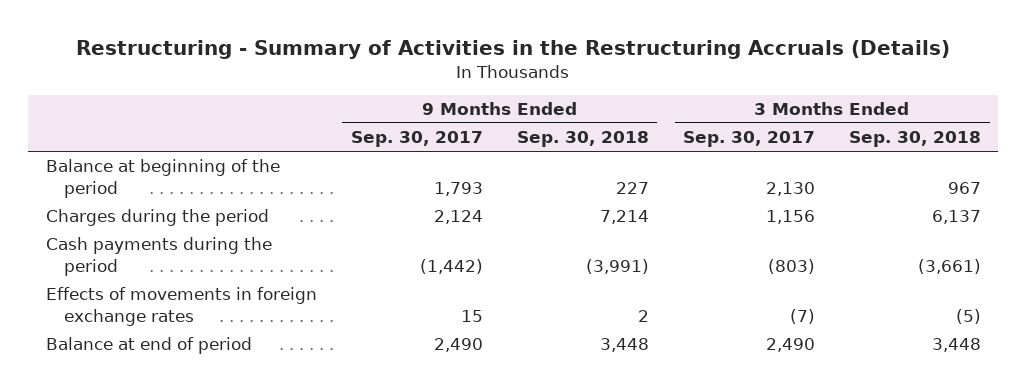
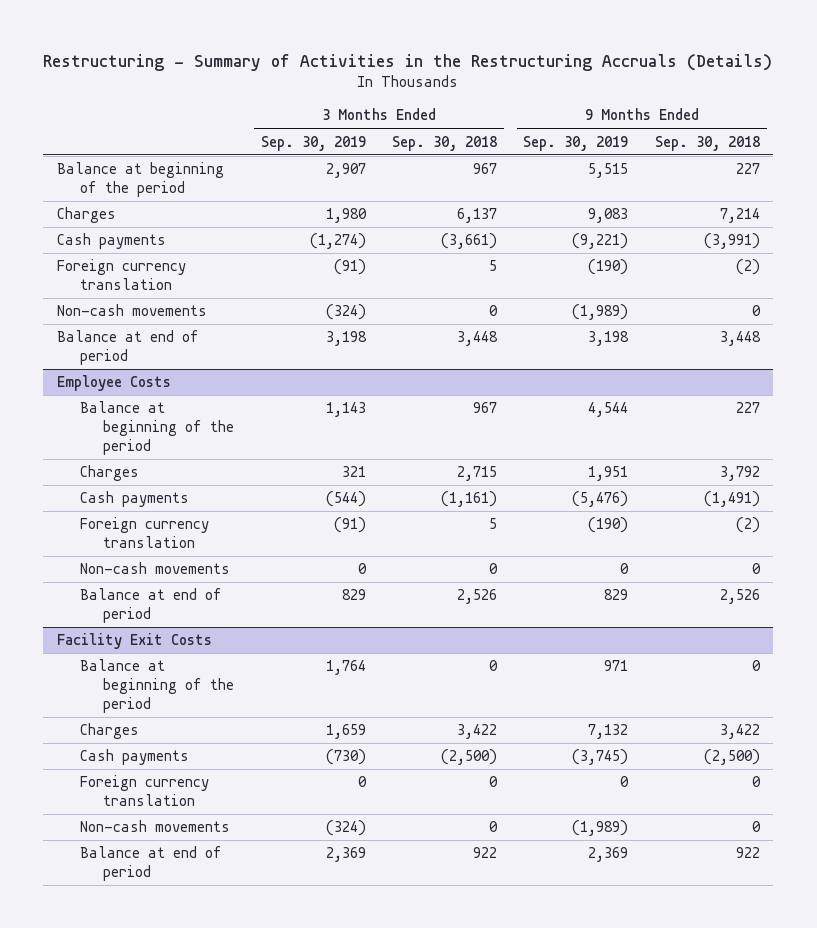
[350,131,483,148] Sep. 30, 2017 -> none
[683,131,816,148] Sep. 30, 2017 -> none
none -> [260,135,366,151] Sep. 30, 2019
none -> [523,135,629,151] Sep. 30, 2019
[45,287,317,327] Effects of movements in foreign exchange rates -> none
[45,209,269,227] Charges during the period -> [56,207,116,224] Charges
[45,237,272,277] Cash payments during the period -> [56,233,166,250] Cash payments
none -> [56,259,186,290] Foreign currency translation
none -> [56,304,207,317] Non-cash movements
none -> [56,375,171,392] Employee Costs
none -> [79,401,235,455] Balance at beginning of the period
none -> [79,465,139,482] Charges
none -> [79,491,189,508] Cash payments
none -> [79,517,209,548] Foreign currency translation
none -> [79,562,230,575] Non-cash movements
none -> [79,588,222,623] Balance at end of period
none -> [56,633,212,650] Facility Exit Costs
none -> [79,659,235,713] Balance at beginning of the period
none -> [79,723,139,740] Charges
none -> [79,749,189,766] Cash payments
none -> [79,775,209,806] Foreign currency translation
none -> [79,820,230,833] Non-cash movements
none -> [79,846,222,881] Balance at end of period

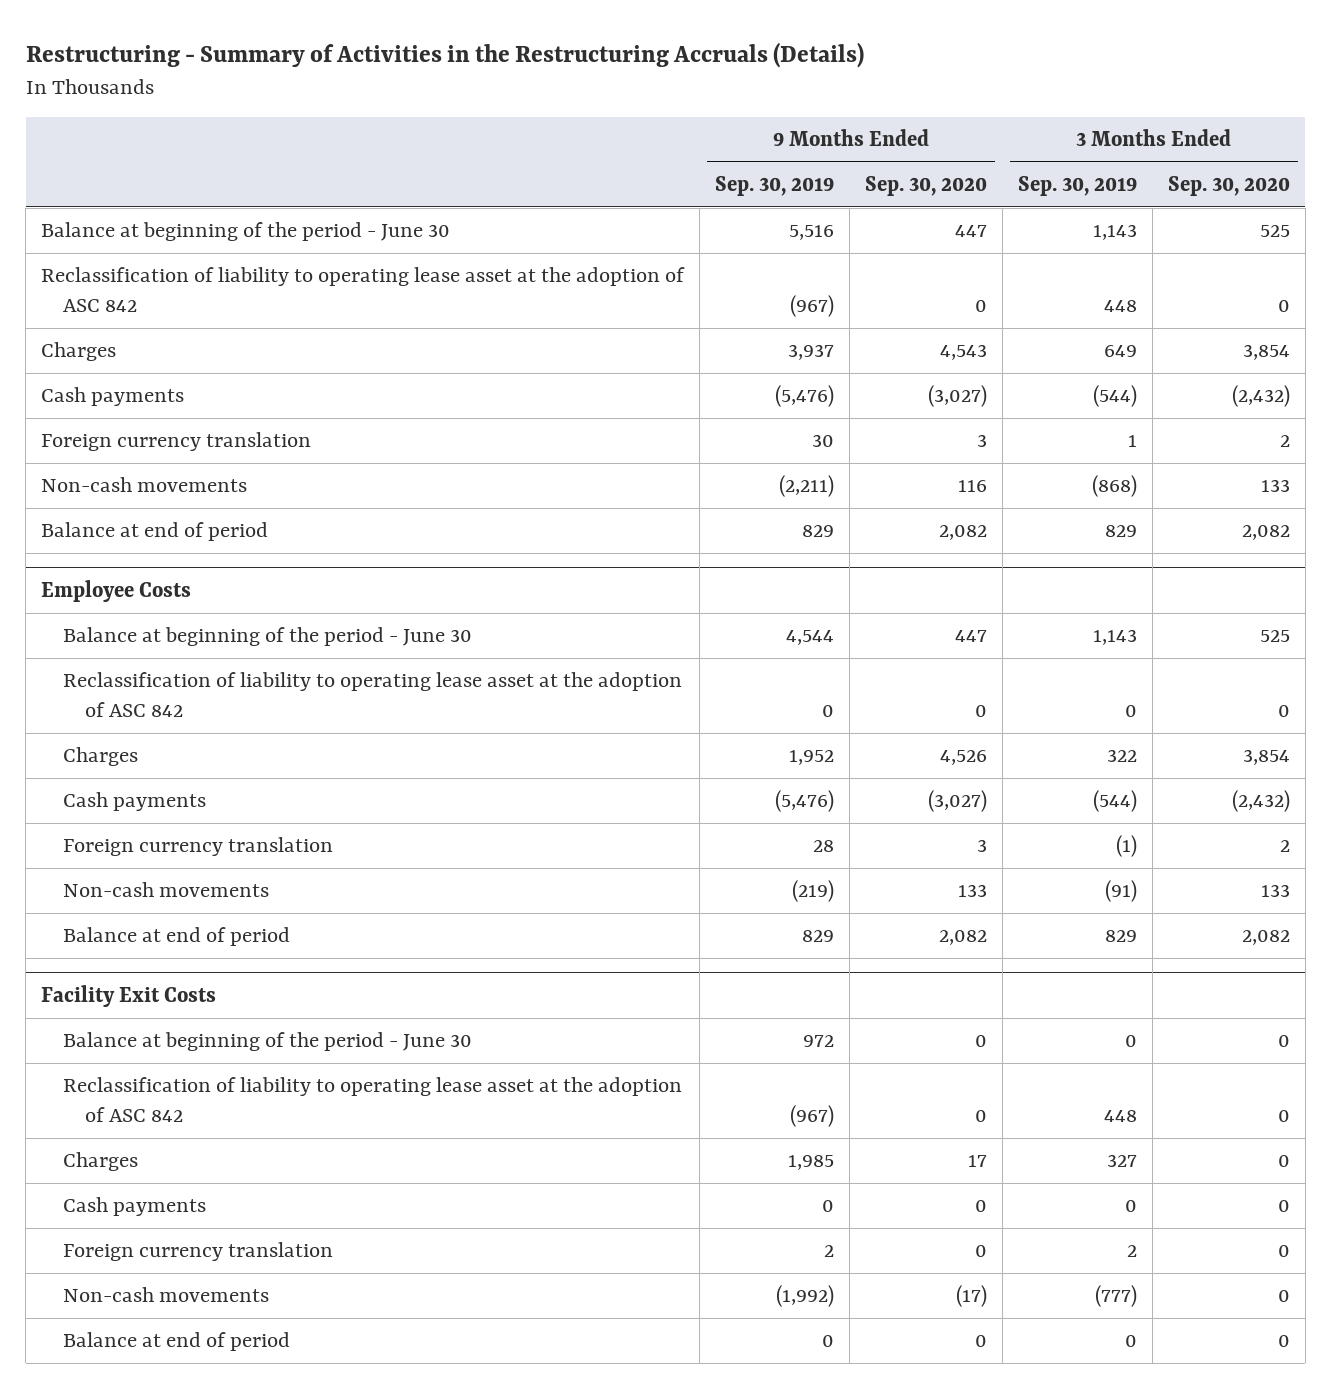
[392,135,498,151] Sep. 30, 2018 -> none
[654,135,760,151] Sep. 30, 2018 -> none
none -> [865,176,988,197] Sep. 30, 2020
none -> [1167,176,1290,197] Sep. 30, 2020
[56,162,224,197] Balance at beginning of the period -> [41,222,451,242] Balance at beginning of the period - June 30
[325,163,366,179] 2,907 -> [1092,224,1137,241] 1,143
[588,163,629,179] 5,515 -> [789,225,835,241] 5,516
none -> [41,267,686,312] Reclassification of liability to operating lease asset at the adoption of ASC 842
[325,208,367,224] 1,980 -> [1103,345,1137,358] 649
[588,208,629,224] 9,083 -> [788,344,835,361] 3,937
[309,233,366,250] (1,274) -> [1092,385,1137,408] (544)
[572,233,629,250] (9,221) -> [775,385,835,408] (5,476)
[333,259,366,276] (91) -> [1127,435,1137,448] 1
[588,259,629,276] (190) -> [812,434,835,448] 30
[325,304,366,321] (324) -> [1091,475,1137,498] (868)
[572,304,629,321] (1,989) -> [779,475,835,498] (2,211)
[325,331,367,347] 3,198 -> [1104,525,1137,538] 829
[588,331,630,347] 3,198 -> [802,525,835,538] 829
[79,401,235,455] Balance at beginning of the period -> [63,627,473,647] Balance at beginning of the period - June 30
none -> [63,672,683,717] Reclassification of liability to operating lease asset at the adoption of ASC 842
[341,466,366,478] 321 -> [1106,749,1137,763] 322
[588,466,629,482] 1,951 -> [789,750,835,766] 1,952
[333,517,366,534] (91) -> [1115,835,1137,858] (1)
[588,517,629,534] (190) -> [813,840,835,853] 28
[357,563,367,575] 0 -> [1104,880,1137,903] (91)
[620,563,630,575] 0 -> [792,880,835,903] (219)
[79,659,235,713] Balance at beginning of the period -> [63,1032,473,1052] Balance at beginning of the period - June 30
[325,660,366,676] 1,764 -> [1124,1035,1137,1048] 0
[604,660,629,672] 971 -> [803,1035,835,1048] 972
none -> [63,1077,683,1122] Reclassification of liability to operating lease asset at the adoption of ASC 842
[325,724,366,740] 1,659 -> [1106,1154,1137,1168] 327
[588,724,629,740] 7,132 -> [788,1155,835,1171] 1,985
[325,749,366,766] (730) -> [1124,1200,1137,1213] 0
[572,749,629,766] (3,745) -> [822,1200,835,1213] 0
[357,776,367,788] 0 -> [1126,1245,1137,1258] 2
[620,776,630,788] 0 -> [824,1245,835,1258] 2
[325,820,366,837] (324) -> [1094,1285,1137,1308] (777)
[572,820,629,837] (1,989) -> [776,1285,835,1308] (1,992)
[325,847,366,863] 2,369 -> [1124,1335,1137,1348] 0
[588,847,629,863] 2,369 -> [822,1335,835,1348] 0

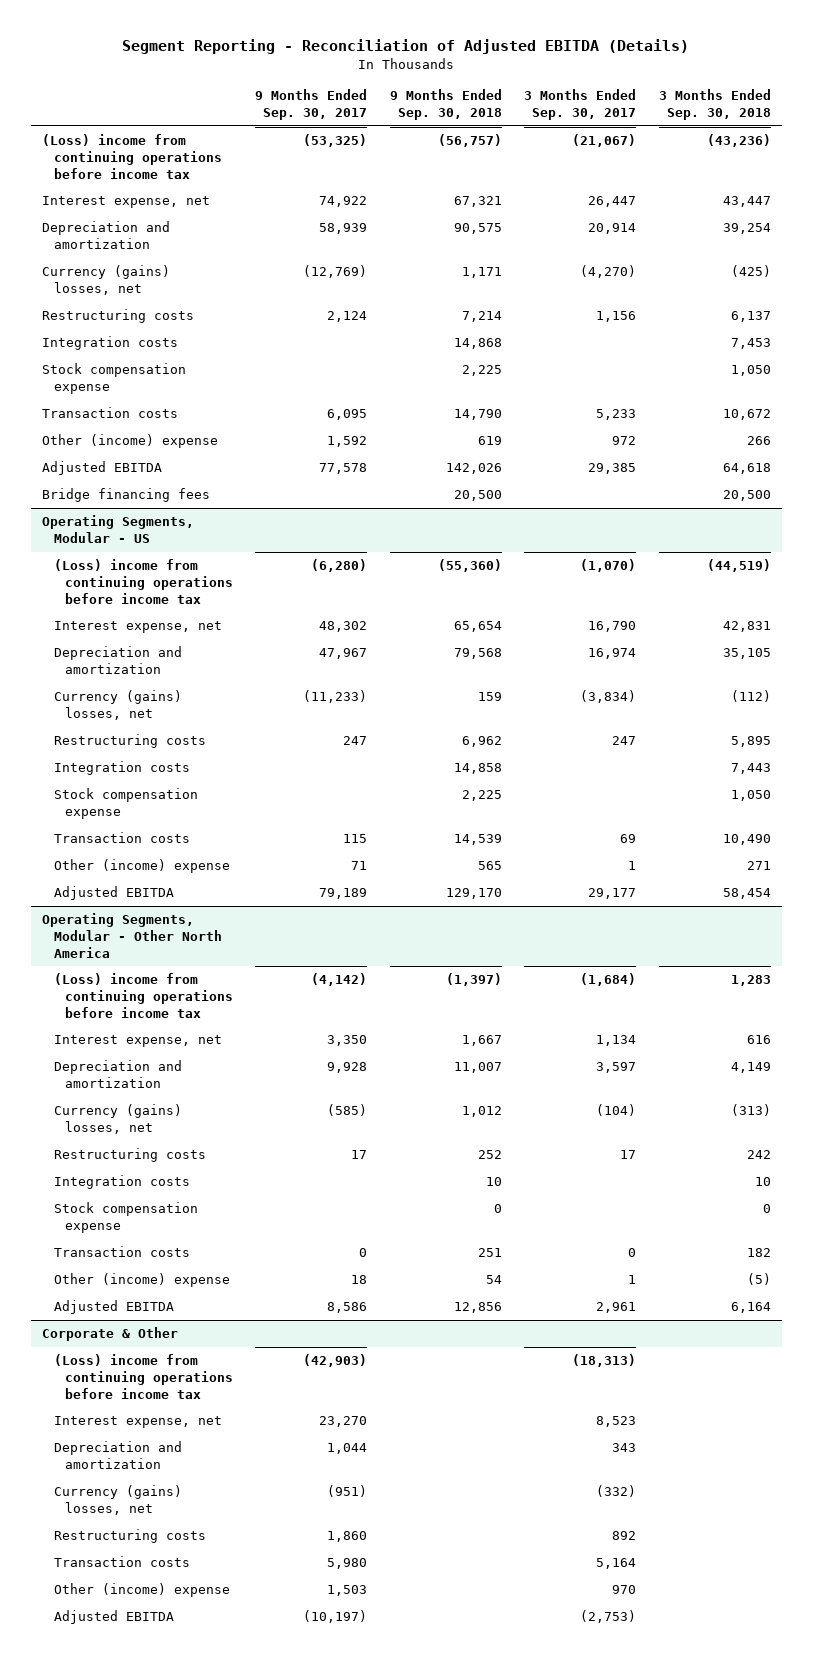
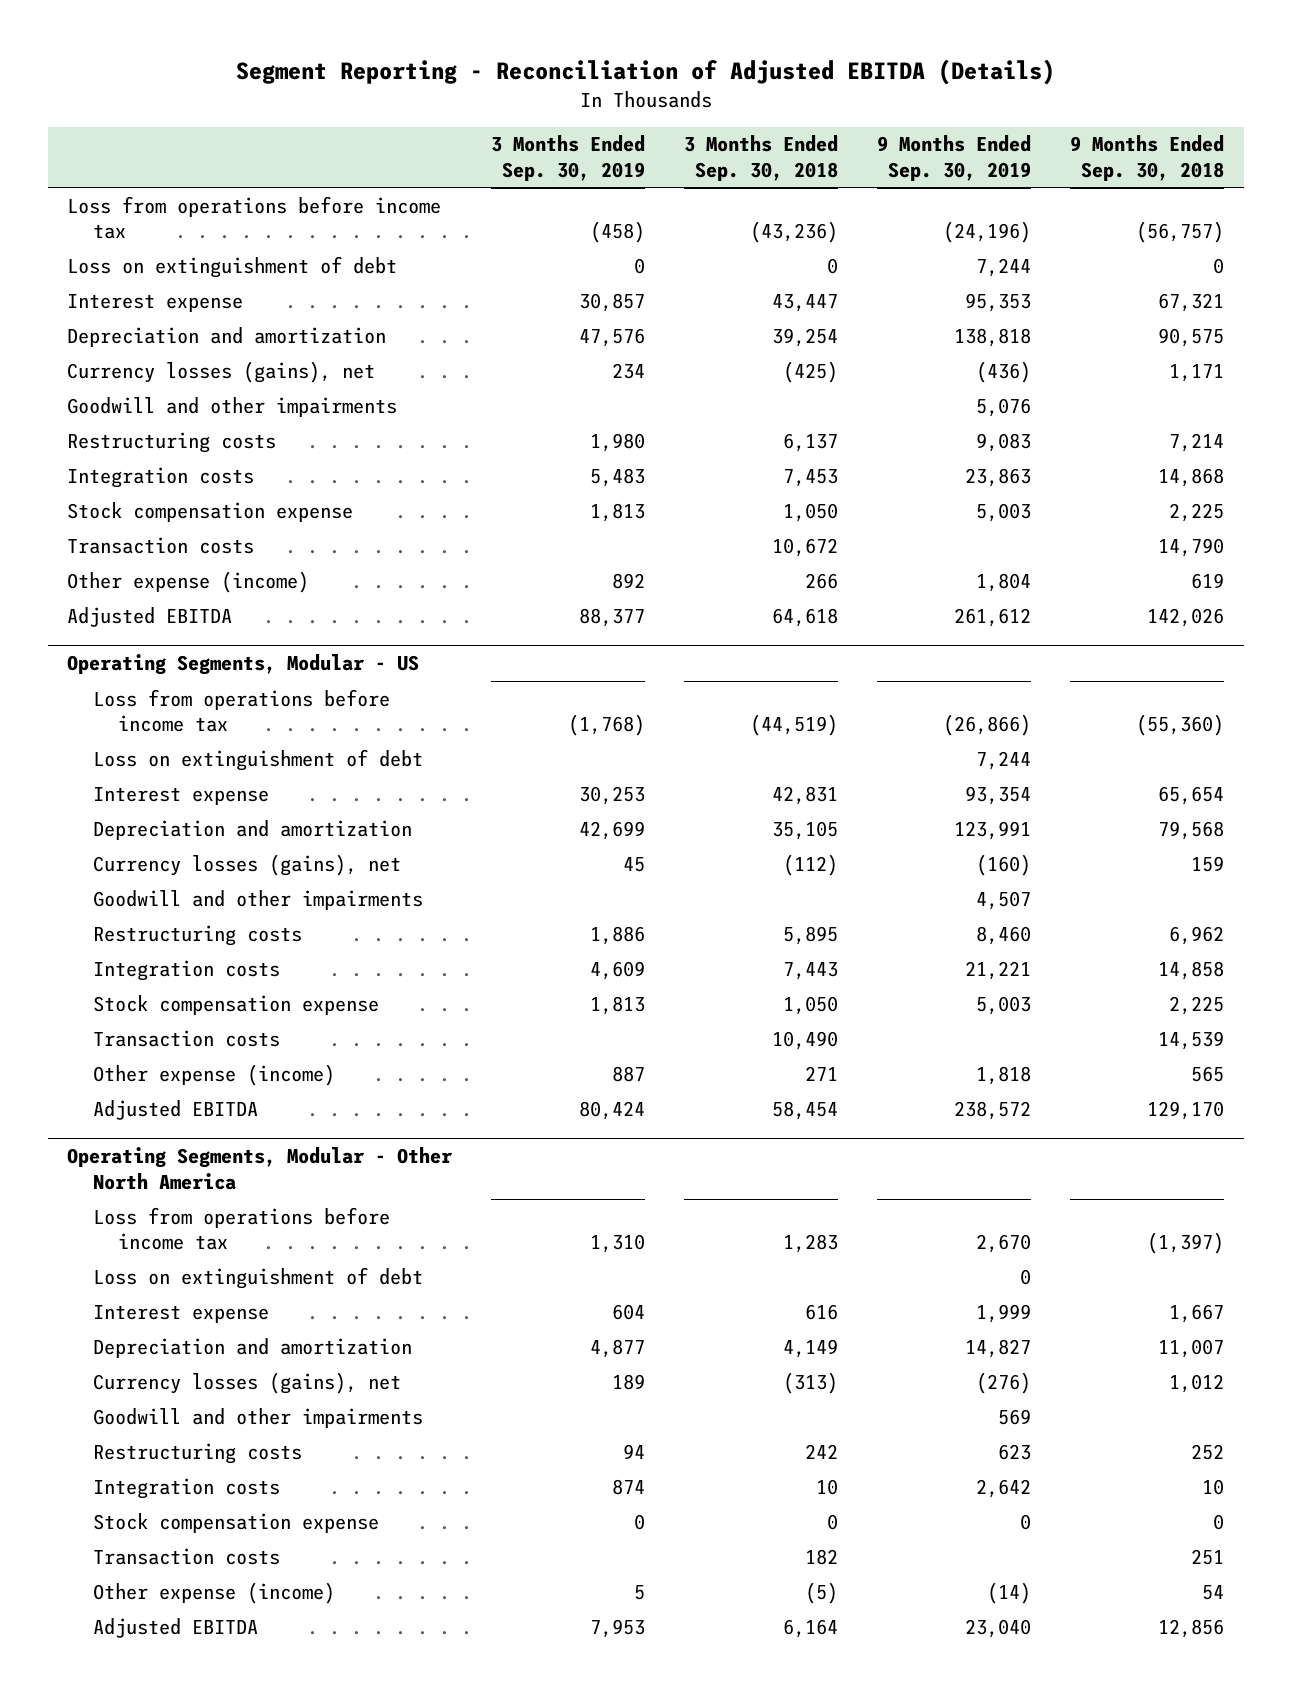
[255,89,368,120] 9 Months Ended Sep. 30, 2017 -> none
[524,89,637,120] 3 Months Ended Sep. 30, 2017 -> none
none -> [491,135,646,181] 3 Months Ended Sep. 30, 2019
none -> [877,135,1032,181] 9 Months Ended Sep. 30, 2019
[42,134,222,179] (Loss) income from continuing operations before income tax -> [67,195,442,239] Loss from operations before income tax
none -> [67,255,398,278] Loss on extinguishment of debt
[42,196,211,209] Interest expense, net -> [67,293,244,312] Interest expense
[42,265,171,295] Currency (gains) losses, net -> [67,360,376,383] Currency losses (gains), net
none -> [67,396,398,417] Goodwill and other impairments
[42,434,219,449] Other (income) expense -> [67,570,310,593] Other expense (income)
[42,488,211,503] Bridge financing fees -> none
[53,559,233,604] (Loss) income from continuing operations before income tax -> [92,688,390,732] Loss from operations before income tax
none -> [92,748,423,771] Loss on extinguishment of debt
[53,621,222,634] Interest expense, net -> [92,786,269,805] Interest expense
[53,690,182,720] Currency (gains) losses, net -> [92,853,401,876] Currency losses (gains), net
none -> [92,889,423,910] Goodwill and other impairments
[53,859,230,874] Other (income) expense -> [92,1063,335,1086] Other expense (income)
[53,973,233,1018] (Loss) income from continuing operations before income tax -> [92,1206,390,1250] Loss from operations before income tax
none -> [92,1266,423,1289] Loss on extinguishment of debt
[53,1035,222,1048] Interest expense, net -> [92,1304,269,1323] Interest expense
[53,1104,182,1134] Currency (gains) losses, net -> [92,1371,401,1394] Currency losses (gains), net
none -> [92,1407,423,1428] Goodwill and other impairments
[53,1273,230,1288] Other (income) expense -> [92,1581,335,1604] Other expense (income)
[42,1327,179,1342] Corporate & Other -> none
[53,1354,233,1399] (Loss) income from continuing operations before income tax -> none
[53,1416,222,1429] Interest expense, net -> none
[53,1441,182,1469] Depreciation and amortization -> none
[53,1485,182,1515] Currency (gains) losses, net -> none
[53,1529,206,1544] Restructuring costs -> none
[53,1556,190,1568] Transaction costs -> none
[53,1583,230,1598] Other (income) expense -> none
[53,1610,174,1625] Adjusted EBITDA -> none

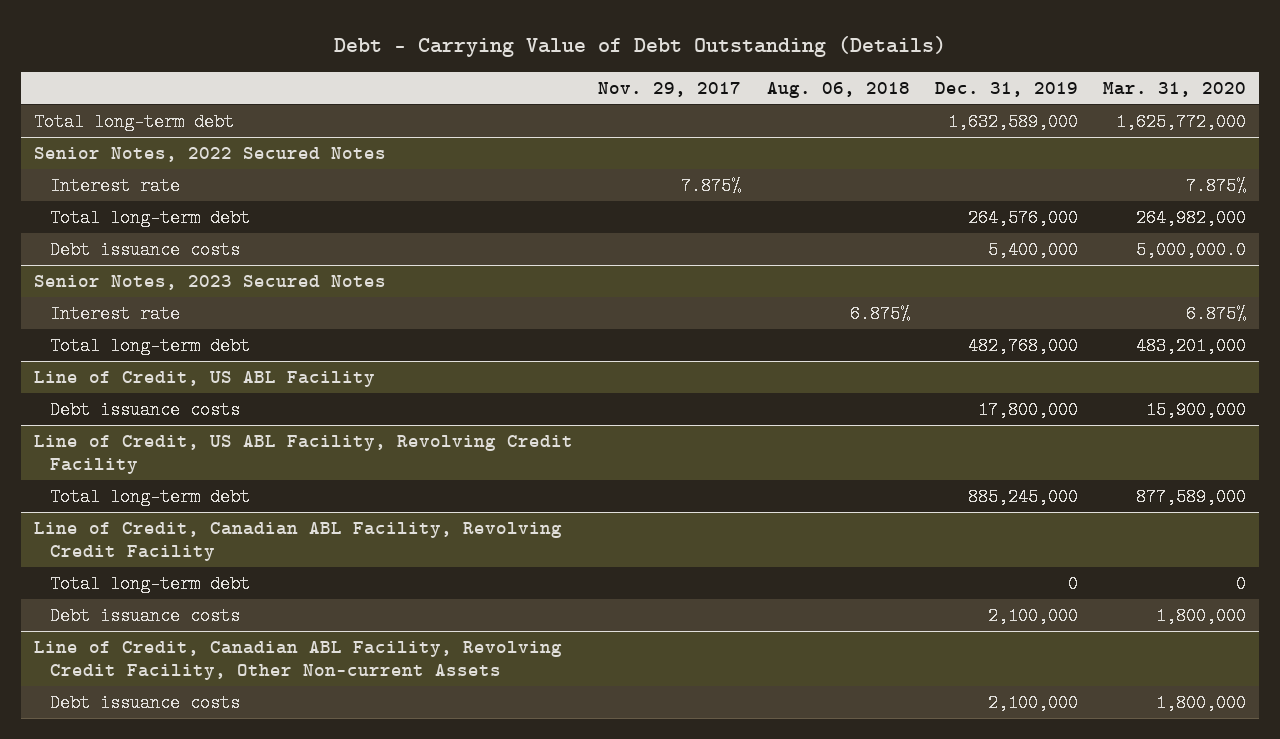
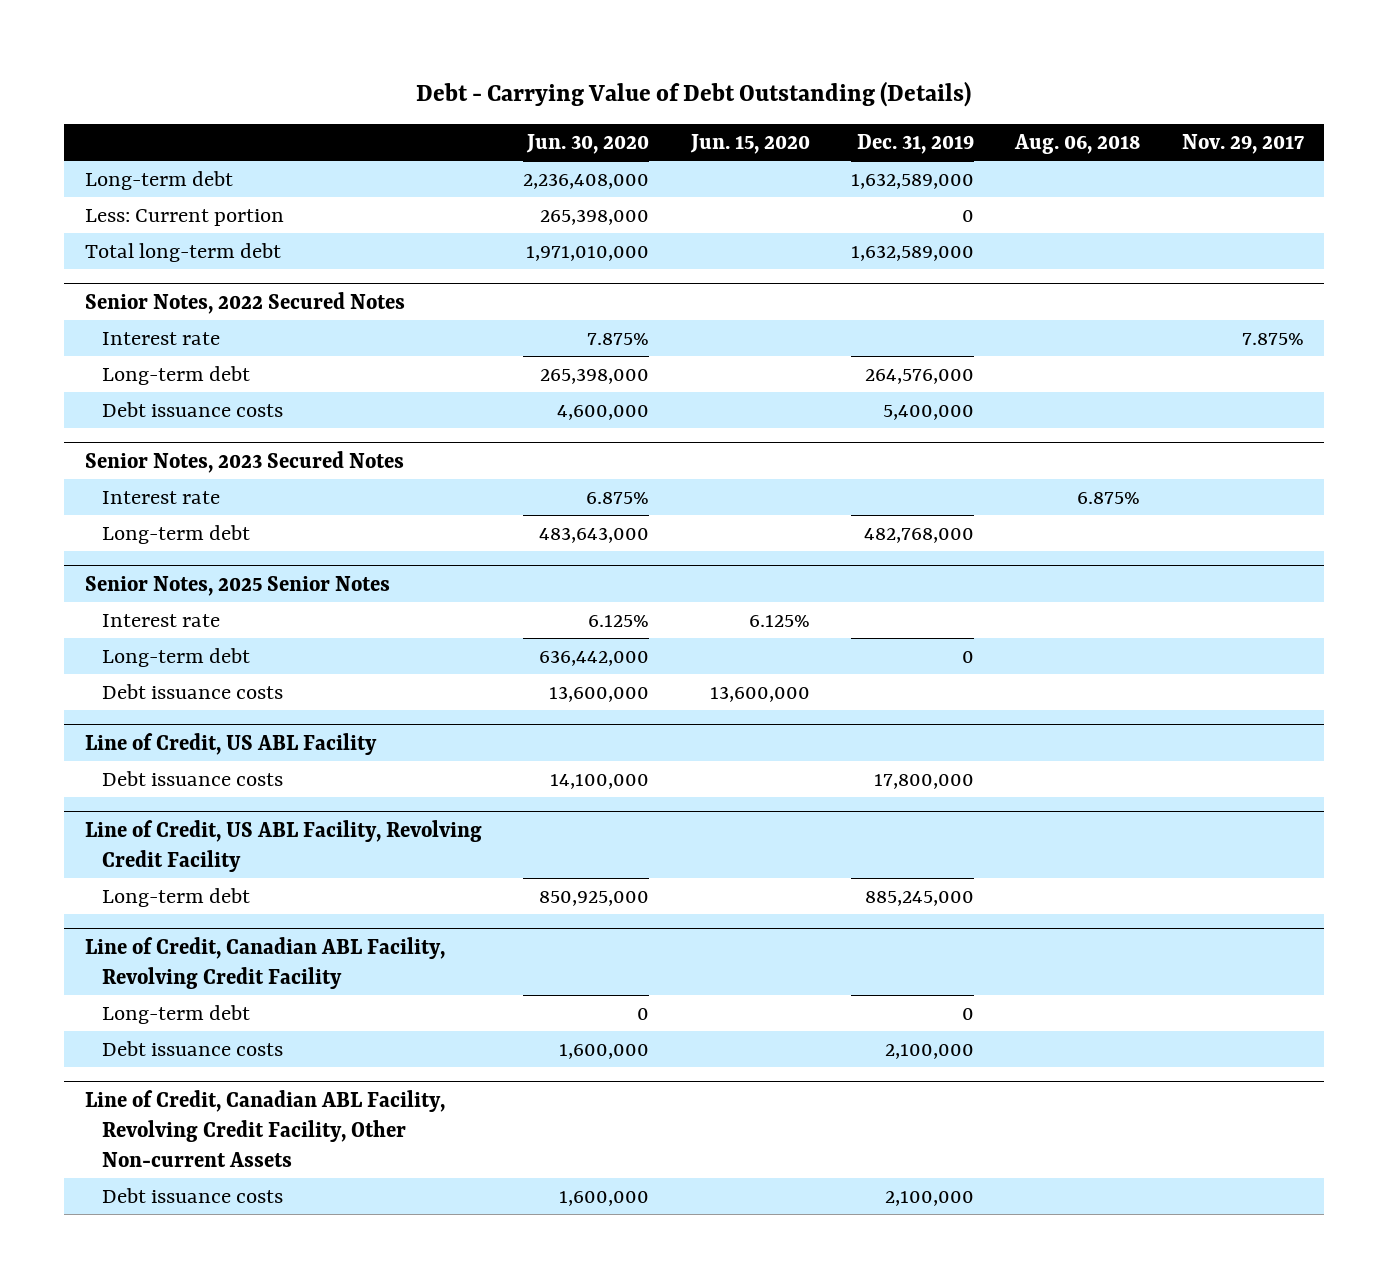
[1103,81,1247,97] Mar. 31, 2020 -> none
none -> [526,133,650,154] Jun. 30, 2020
none -> [689,133,810,154] Jun. 15, 2020
none -> [85,170,234,190] Long-term debt
none -> [85,208,285,226] Less: Current portion
[50,209,251,228] Total long-term debt -> [101,365,250,385] Long-term debt
[50,337,251,356] Total long-term debt -> [101,524,250,544] Long-term debt
none -> [85,575,391,596] Senior Notes, 2025 Senior Notes
none -> [101,613,220,627] Interest rate
none -> [101,647,250,667] Long-term debt
none -> [101,683,283,699] Debt issuance costs
[50,488,251,507] Total long-term debt -> [101,887,250,907] Long-term debt
[50,575,251,594] Total long-term debt -> [101,1004,250,1024] Long-term debt

